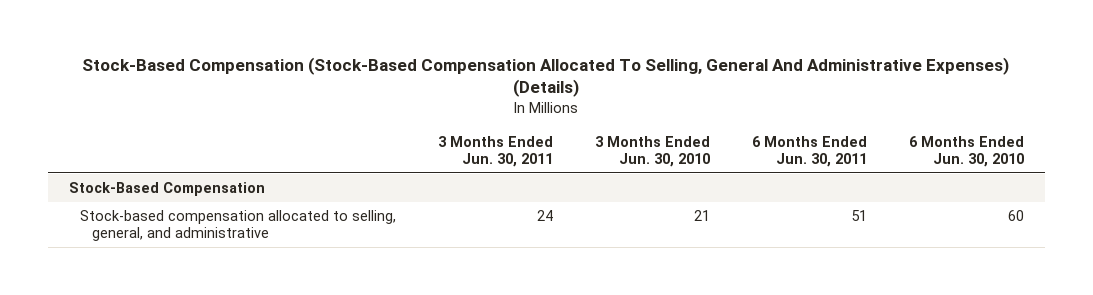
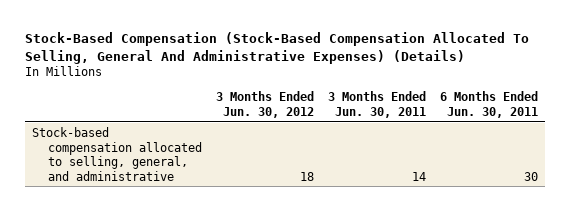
[595,135,711,167] 3 Months Ended Jun. 30, 2010 -> none
[908,135,1024,167] 6 Months Ended Jun. 30, 2010 -> none
none -> [215,91,314,119] 3 Months Ended Jun. 30, 2012
[68,182,265,197] Stock-Based Compensation -> none
[537,210,554,222] 24 -> [411,171,426,181] 14
[850,210,867,222] 51 -> [523,171,538,181] 30

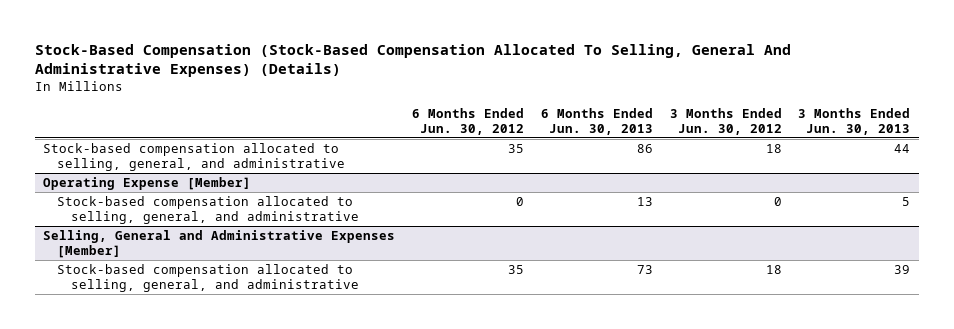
[327,91,426,119] 3 Months Ended Jun. 30, 2011 -> none
[439,91,538,119] 6 Months Ended Jun. 30, 2011 -> none
none -> [412,107,525,135] 6 Months Ended Jun. 30, 2012
none -> [540,107,653,135] 6 Months Ended Jun. 30, 2013
none -> [798,107,911,135] 3 Months Ended Jun. 30, 2013
none -> [43,177,252,191] Operating Expense [Member]
none -> [57,196,359,225] Stock-based compensation allocated to selling, general, and administrative
none -> [43,230,396,259] Selling, General and Administrative Expenses [Member]
none -> [57,264,359,293] Stock-based compensation allocated to selling, general, and administrative

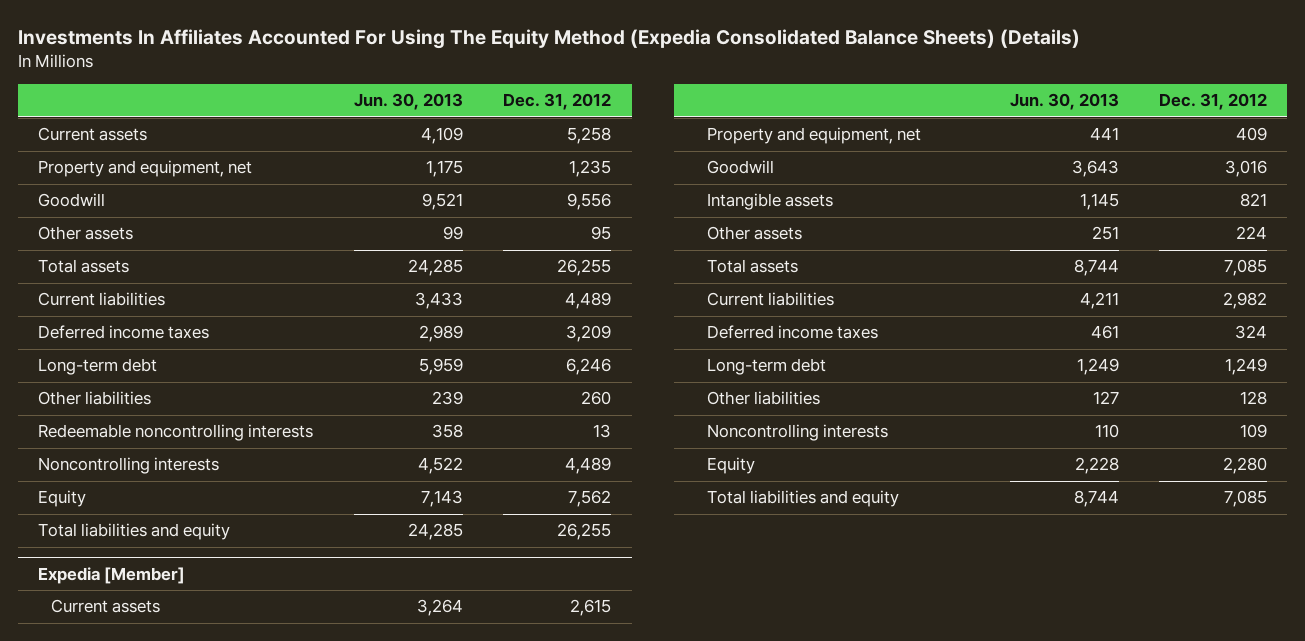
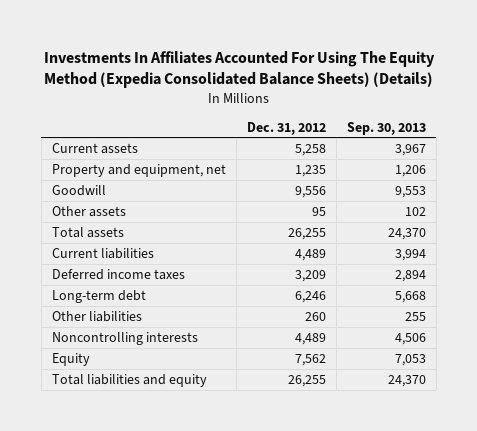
[353,93,463,111] Jun. 30, 2013 -> none
none -> [346,121,426,135] Sep. 30, 2013
[38,424,314,442] Redeemable noncontrolling interests -> none
[38,567,186,585] Expedia [Member] -> none
[51,599,161,614] Current assets -> none
[707,127,922,145] Property and equipment, net -> none
[707,160,775,175] Goodwill -> none
[707,193,834,211] Intangible assets -> none
[707,226,803,241] Other assets -> none
[707,259,799,274] Total assets -> none
[707,292,835,307] Current liabilities -> none
[707,325,879,340] Deferred income taxes -> none
[707,358,827,376] Long-term debt -> none
[707,391,821,406] Other liabilities -> none
[707,424,889,442] Noncontrolling interests -> none
[707,457,756,475] Equity -> none
[707,490,900,508] Total liabilities and equity -> none

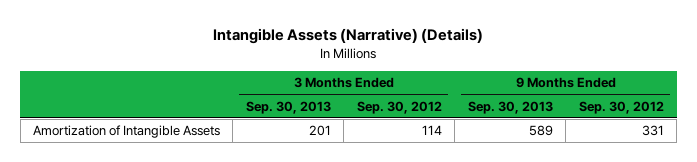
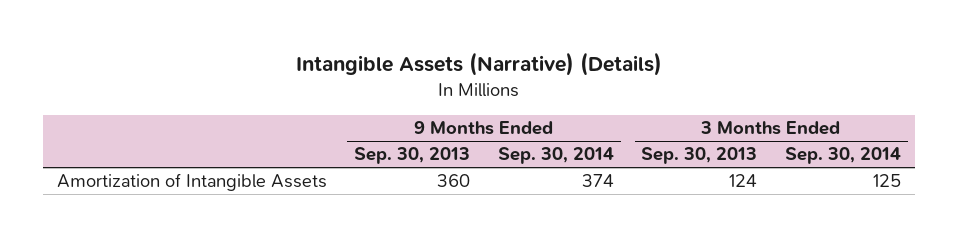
[356,100,442,114] Sep. 30, 2012 -> none
[578,100,664,114] Sep. 30, 2012 -> none
none -> [497,147,614,165] Sep. 30, 2014
none -> [785,147,902,165] Sep. 30, 2014
[308,125,331,137] 201 -> [729,174,758,188] 124
[528,125,553,137] 589 -> [437,174,471,188] 360

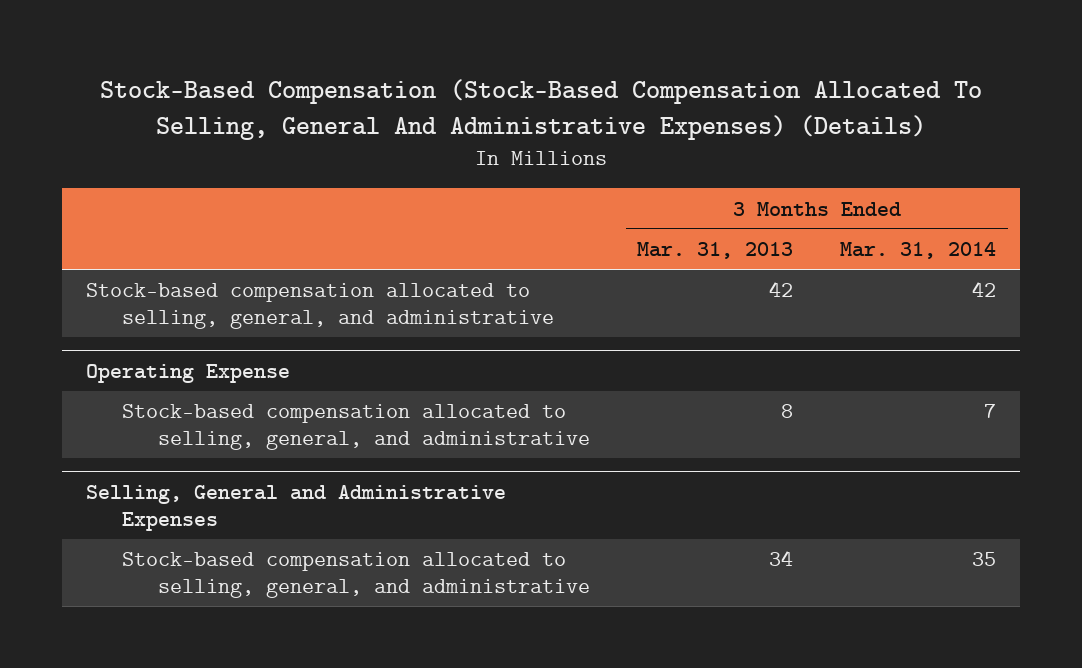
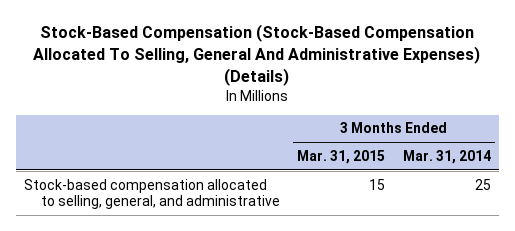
[637,242,794,260] Mar. 31, 2013 -> none
none -> [297,150,386,165] Mar. 31, 2015
[85,363,290,383] Operating Expense -> none
[122,404,591,451] Stock-based compensation allocated to selling, general, and administrative -> none
[85,484,506,531] Selling, General and Administrative Expenses -> none
[122,552,591,599] Stock-based compensation allocated to selling, general, and administrative -> none
[972,281,997,298] 42 -> [474,178,491,190] 25

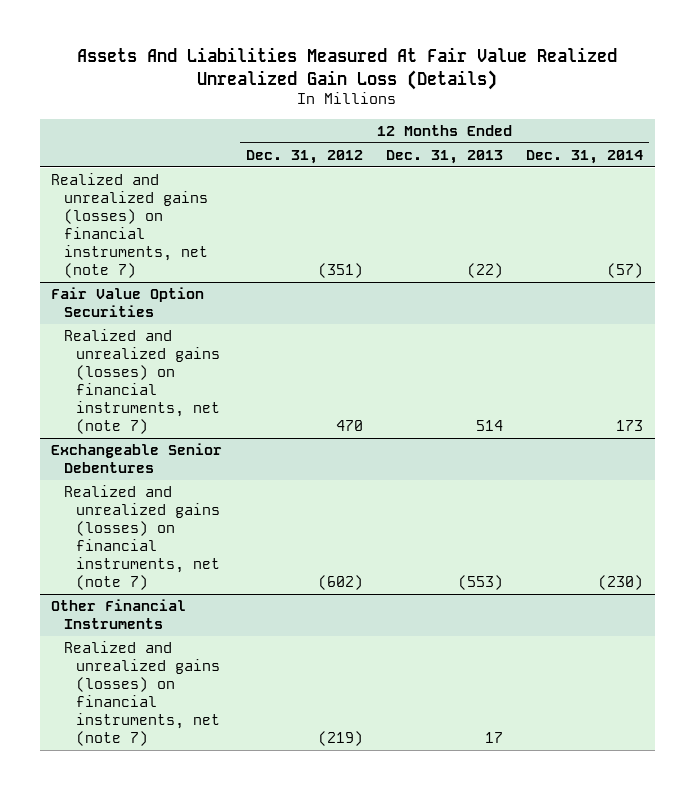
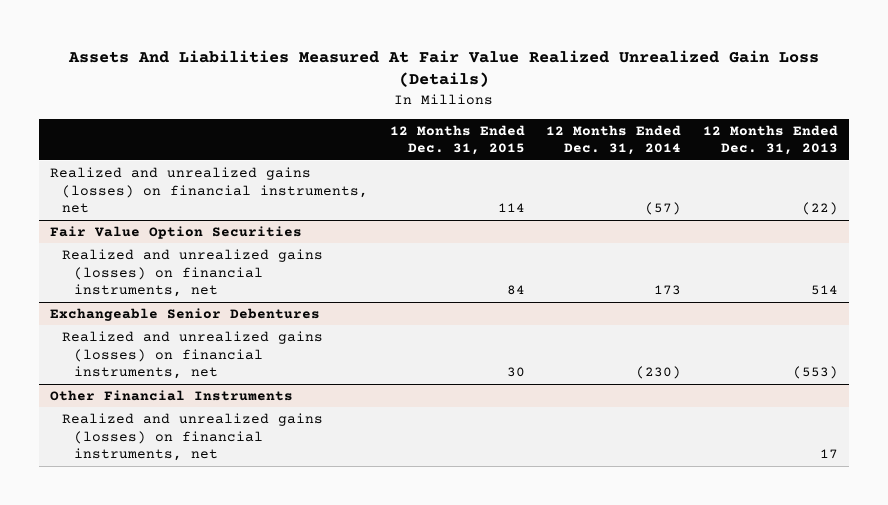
[245,149,363,164] Dec. 31, 2012 -> none
none -> [389,124,525,156] 12 Months Ended Dec. 31, 2015
[51,173,208,278] Realized and unrealized gains (losses) on financial instruments, net (note 7) -> [49,166,368,214] Realized and unrealized gains (losses) on financial instruments, net
[63,329,221,434] Realized and unrealized gains (losses) on financial instruments, net (note 7) -> [61,248,323,298] Realized and unrealized gains (losses) on financial instruments, net
[63,485,221,590] Realized and unrealized gains (losses) on financial instruments, net (note 7) -> [61,330,323,380] Realized and unrealized gains (losses) on financial instruments, net
[63,641,221,746] Realized and unrealized gains (losses) on financial instruments, net (note 7) -> [61,412,323,462] Realized and unrealized gains (losses) on financial instruments, net

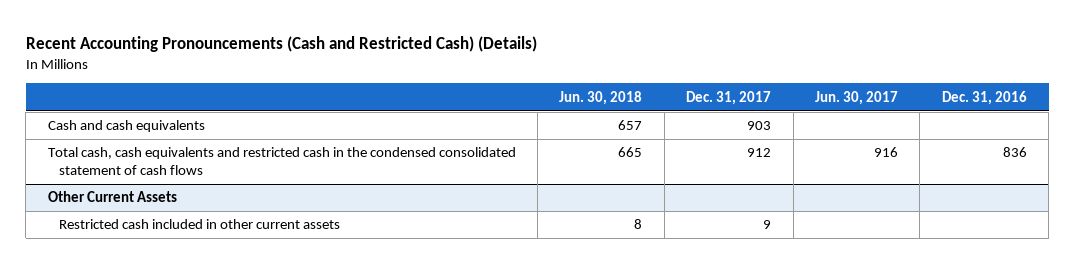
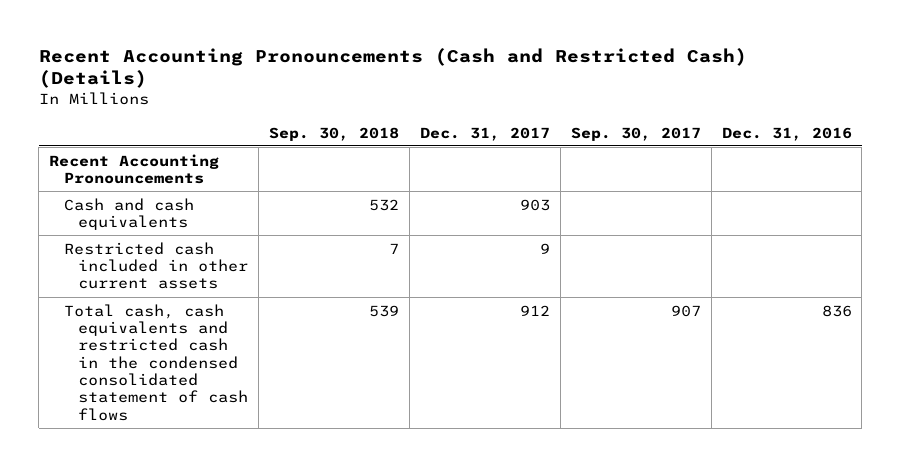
[559,90,643,105] Jun. 30, 2018 -> none
[814,90,898,105] Jun. 30, 2017 -> none
none -> [269,126,400,141] Sep. 30, 2018
none -> [570,126,701,141] Sep. 30, 2017
none -> [49,153,220,184] Recent Accounting Pronouncements
[47,191,177,203] Other Current Assets -> none
[47,147,516,175] Total cash, cash equivalents and restricted cash in the condensed consolidated statement of cash flows -> [63,303,249,421] Total cash, cash equivalents and restricted cash in the condensed consolidated statement of cash flows

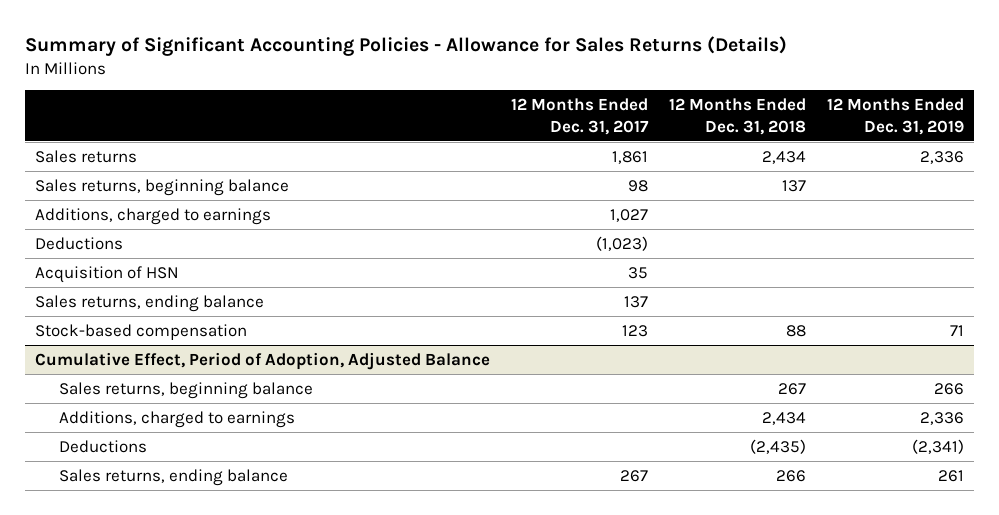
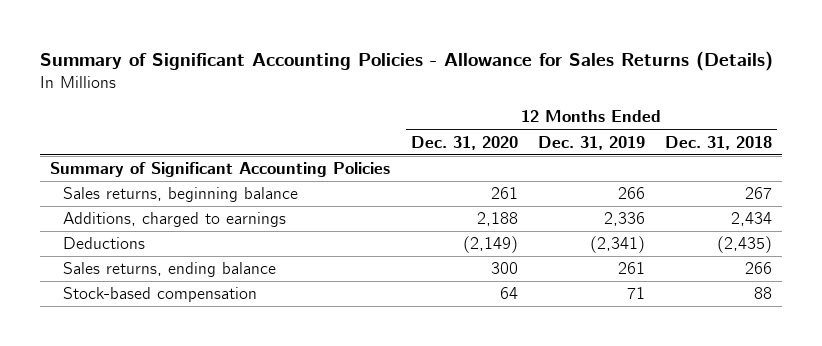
[510,98,649,135] 12 Months Ended Dec. 31, 2017 -> none
none -> [410,135,518,150] Dec. 31, 2020
[35,149,138,163] Sales returns -> none
[35,178,290,196] Sales returns, beginning balance -> none
[35,207,272,225] Additions, charged to earnings -> none
[35,236,124,250] Deductions -> none
[35,265,180,283] Acquisition of HSN -> none
[35,294,265,312] Sales returns, ending balance -> none
[35,351,491,370] Cumulative Effect, Period of Adoption, Adjusted Balance -> none
none -> [50,162,391,178] Summary of Significant Accounting Policies
[35,323,248,340] Stock-based compensation -> [62,287,257,303] Stock-based compensation

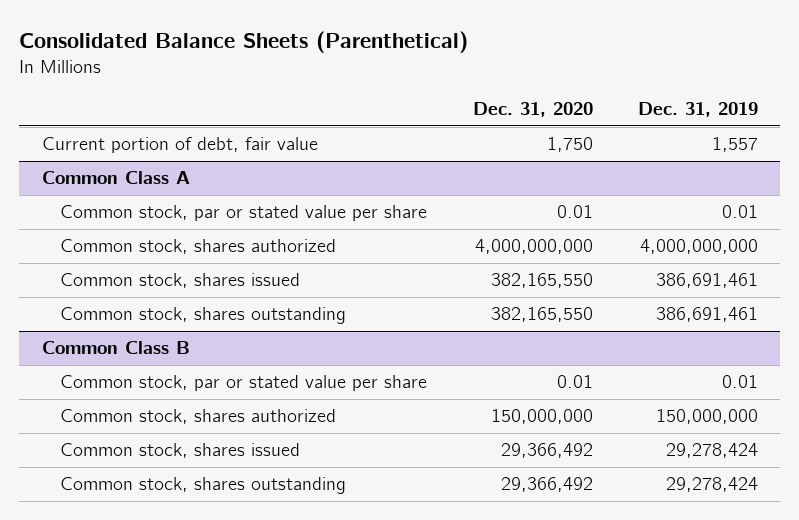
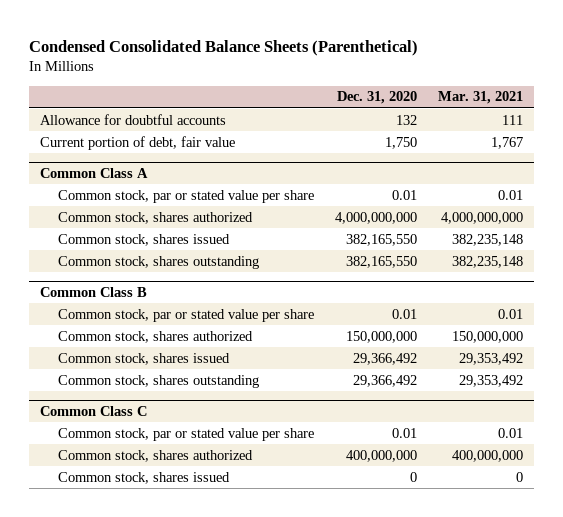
[18,30,468,53] Consolidated Balance Sheets (Parenthetical) -> [29,39,419,56] Condensed Consolidated Balance Sheets (Parenthetical)
[637,102,758,118] Dec. 31, 2019 -> none
none -> [438,91,524,105] Mar. 31, 2021
none -> [39,113,226,125] Allowance for doubtful accounts
none -> [39,405,147,416] Common Class C
none -> [57,427,314,441] Common stock, par or stated value per share
none -> [57,449,253,462] Common stock, shares authorized
none -> [57,471,230,484] Common stock, shares issued

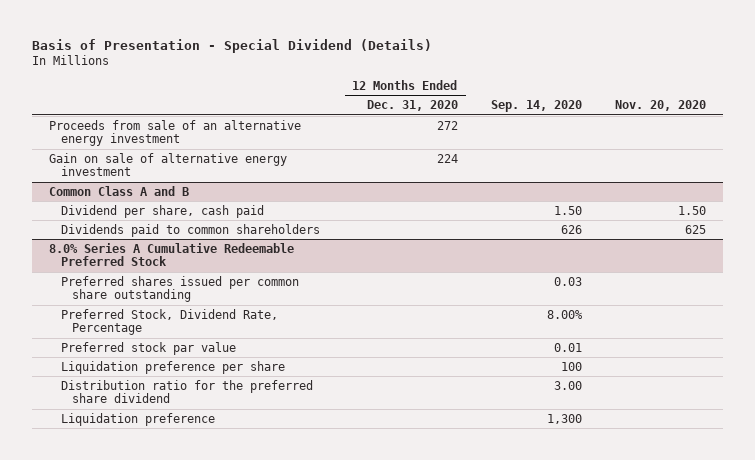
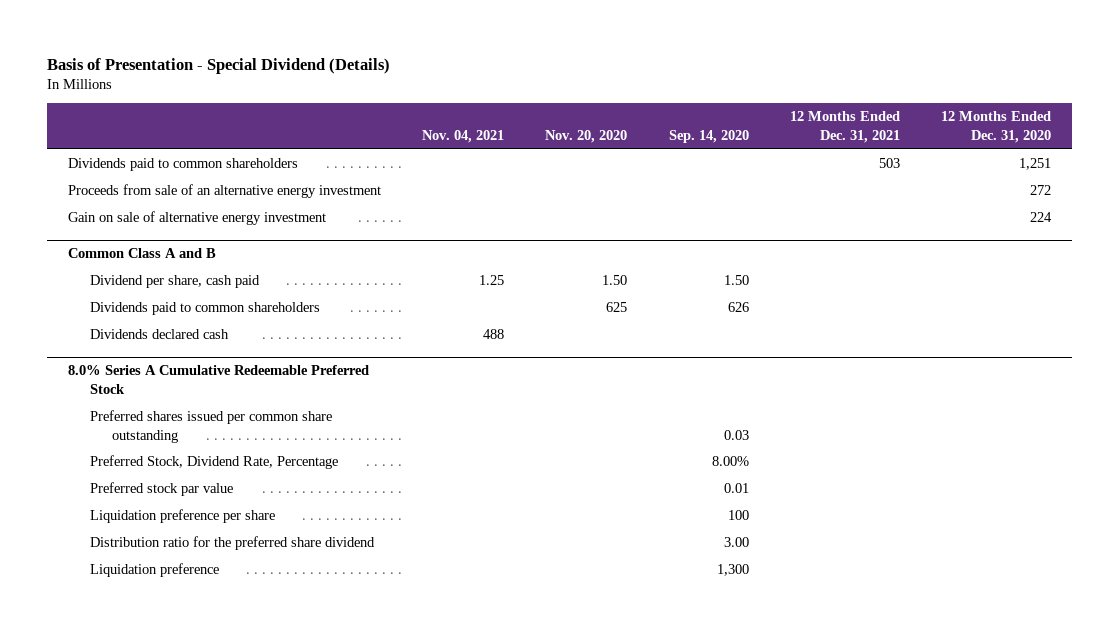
none -> [422,129,505,143] Nov. 04, 2021
none -> [789,111,900,143] 12 Months Ended Dec. 31, 2021
none -> [68,158,299,172] Dividends paid to common shareholders
none -> [90,329,230,340] Dividends declared cash

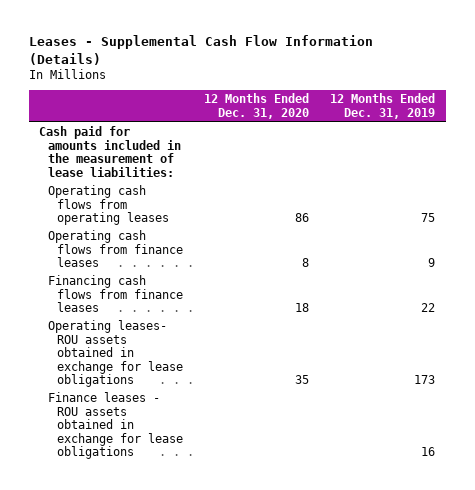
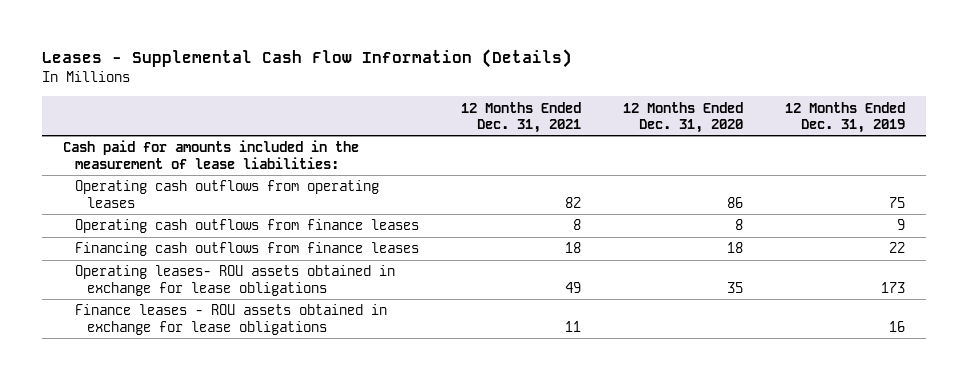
none -> [461,101,582,134] 12 Months Ended Dec. 31, 2021
[48,185,169,226] Operating cash flows from operating leases -> [75,180,380,208] Operating cash outflows from operating leases
[48,230,183,268] Operating cash flows from finance leases -> [75,219,420,234] Operating cash outflows from finance leases
[48,275,183,313] Financing cash flows from finance leases -> [75,242,420,257] Financing cash outflows from finance leases

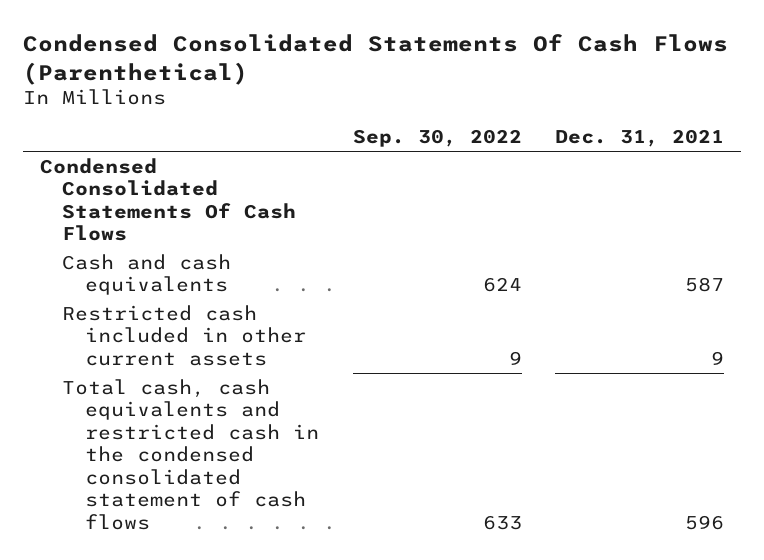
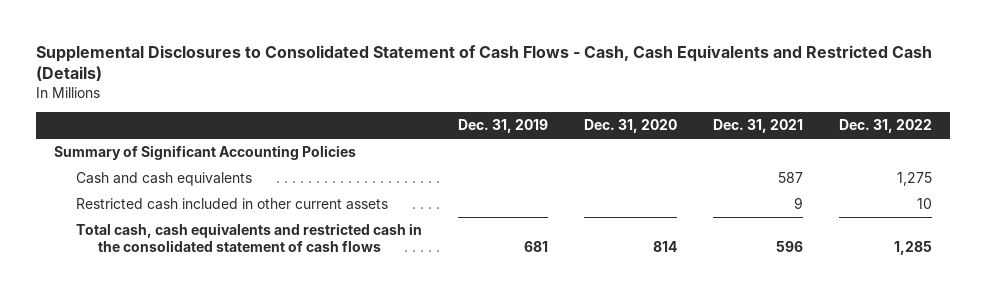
[22,34,728,85] Condensed Consolidated Statements Of Cash Flows (Parenthetical) -> [35,44,932,82] Supplemental Disclosures to Consolidated Statement of Cash Flows - Cash, Cash Equivalents and Restricted Cash (Details)
[352,129,522,148] Sep. 30, 2022 -> none
none -> [458,119,549,134] Dec. 31, 2019
none -> [584,119,678,134] Dec. 31, 2020
none -> [839,119,933,134] Dec. 31, 2022
[39,157,297,242] Condensed Consolidated Statements Of Cash Flows -> none
none -> [54,145,357,161] Summary of Significant Accounting Policies
[62,378,320,530] Total cash, cash equivalents and restricted cash in the condensed consolidated statement of cash flows -> [75,223,422,252] Total cash, cash equivalents and restricted cash in the consolidated statement of cash flows

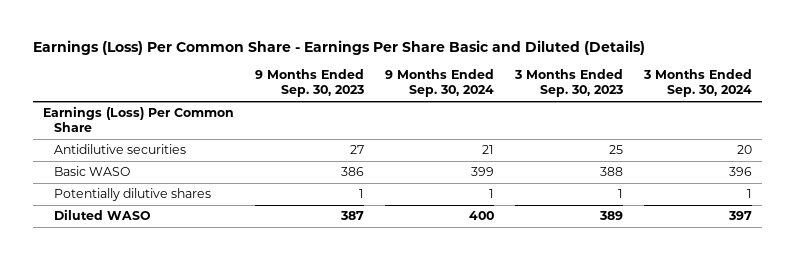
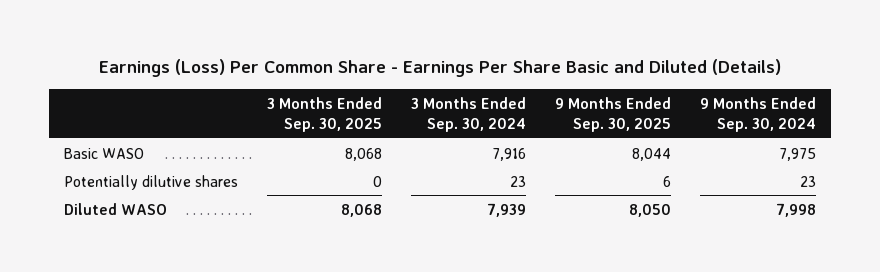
[255,69,365,98] 9 Months Ended Sep. 30, 2023 -> none
[513,69,623,98] 3 Months Ended Sep. 30, 2023 -> none
none -> [266,96,382,132] 3 Months Ended Sep. 30, 2025
none -> [555,96,672,132] 9 Months Ended Sep. 30, 2025
[43,106,235,133] Earnings (Loss) Per Common Share -> none
[53,144,186,155] Antidilutive securities -> none
[471,167,495,177] 399 -> [779,147,817,161] 7,975
[728,167,752,177] 396 -> [492,147,527,161] 7,916
[489,189,495,199] 1 -> [800,175,817,187] 23
[746,189,752,199] 1 -> [510,175,527,187] 23
[469,211,495,221] 400 -> [776,202,817,217] 7,998
[727,211,752,221] 397 -> [487,202,527,217] 7,939

